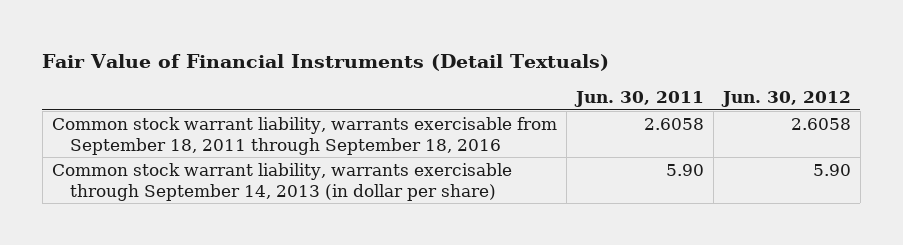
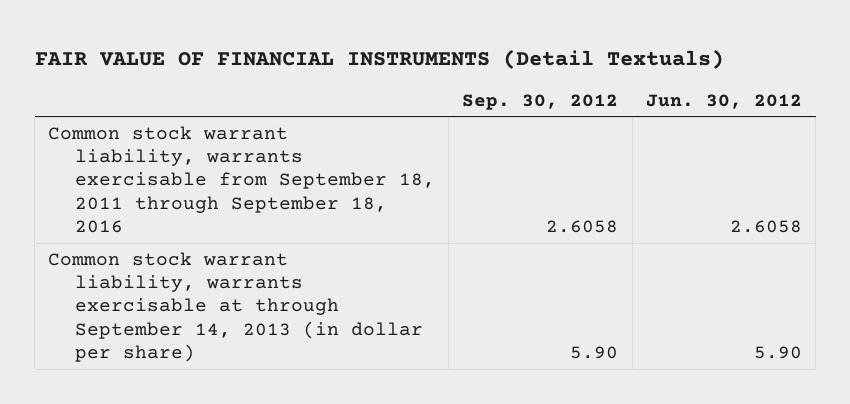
[42,54,610,72] Fair Value of Financial Instruments (Detail Textuals) -> [34,48,724,69] FAIR VALUE OF FINANCIAL INSTRUMENTS (Detail Textuals)
[573,91,704,108] Jun. 30, 2011 -> none
none -> [462,93,619,110] Sep. 30, 2012
[51,162,512,201] Common stock warrant liability, warrants exercisable through September 14, 2013 (in dollar per share) -> [48,251,423,363] Common stock warrant liability, warrants exercisable at through September 14, 2013 (in dollar per share)

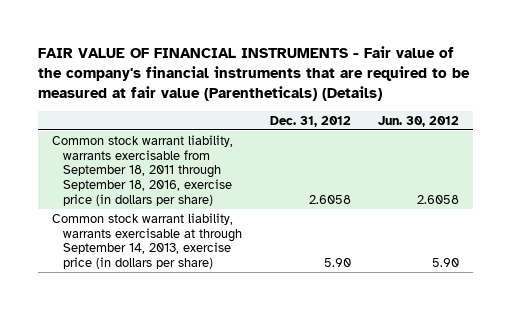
[34,48,724,69] FAIR VALUE OF FINANCIAL INSTRUMENTS (Detail Textuals) -> [38,46,471,102] FAIR VALUE OF FINANCIAL INSTRUMENTS - Fair value of the company's financial instruments that are required to be measured at fair value (Parentheticals) (Details)
[462,93,619,110] Sep. 30, 2012 -> none
none -> [269,115,351,127] Dec. 31, 2012
[48,125,435,234] Common stock warrant liability, warrants exercisable from September 18, 2011 through September 18, 2016 -> [51,134,233,207] Common stock warrant liability, warrants exercisable from September 18, 2011 through September 18, 2016, exercise price (in dollars per share)
[48,251,423,363] Common stock warrant liability, warrants exercisable at through September 14, 2013 (in dollar per share) -> [51,212,243,270] Common stock warrant liability, warrants exercisable at through September 14, 2013, exercise price (in dollars per share)

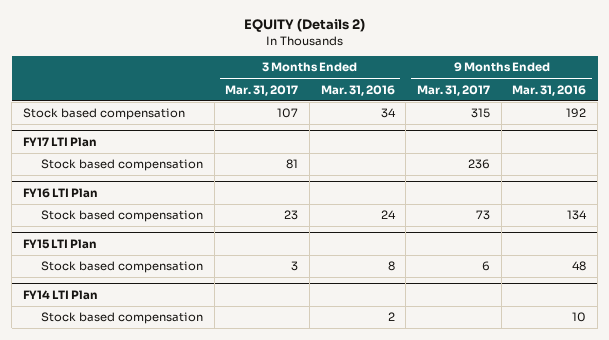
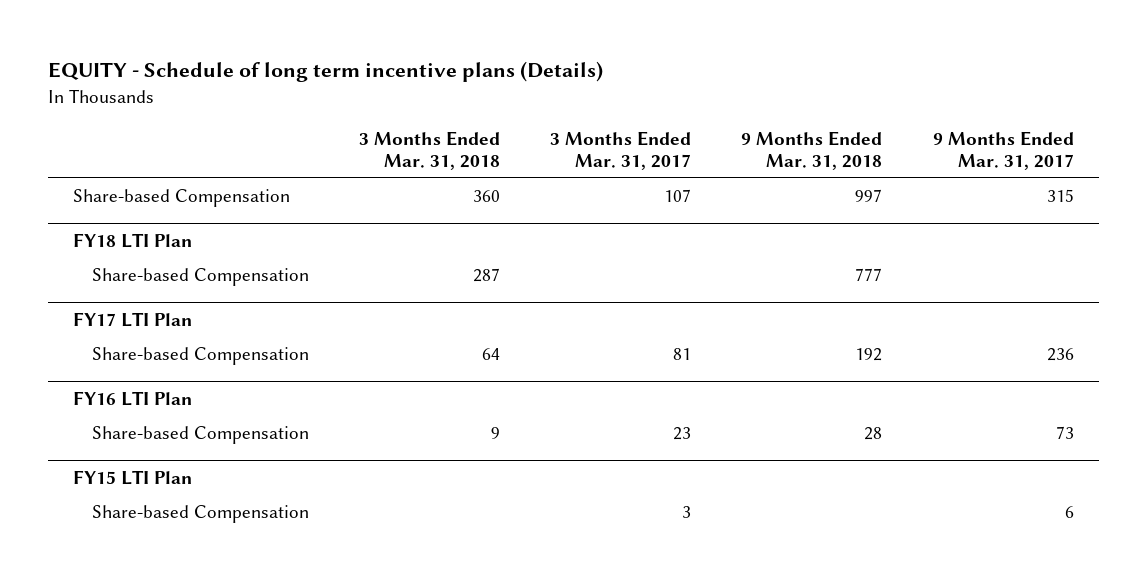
[243,18,365,33] EQUITY (Details 2) -> [48,61,604,83] EQUITY - Schedule of long term incentive plans (Details)
[320,84,395,96] Mar. 31, 2016 -> none
[512,84,587,96] Mar. 31, 2016 -> none
none -> [358,130,500,170] 3 Months Ended Mar. 31, 2018
none -> [741,130,883,170] 9 Months Ended Mar. 31, 2018
[22,108,185,121] Stock based compensation -> [73,189,291,208] Share-based Compensation
none -> [73,233,193,249] FY18 LTI Plan
none -> [91,268,309,287] Share-based Compensation
[40,159,203,172] Stock based compensation -> [91,347,309,366] Share-based Compensation
[40,210,203,223] Stock based compensation -> [91,426,309,445] Share-based Compensation
[22,290,98,301] FY14 LTI Plan -> none
[40,312,203,325] Stock based compensation -> none
[40,261,203,274] Stock based compensation -> [91,505,309,524] Share-based Compensation

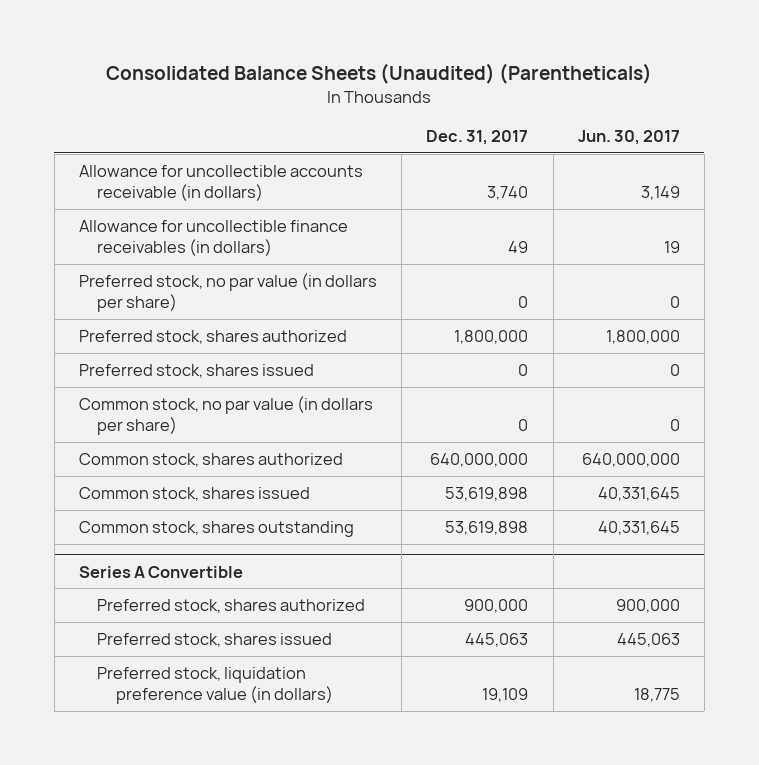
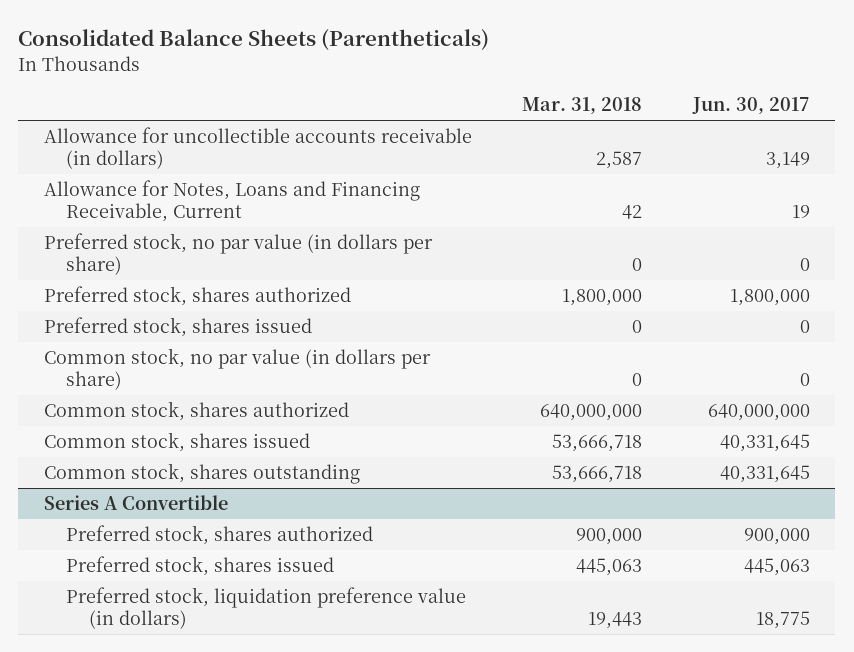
[106,63,653,85] Consolidated Balance Sheets (Unaudited) (Parentheticals) -> [18,29,490,52] Consolidated Balance Sheets (Parentheticals)
[426,130,529,146] Dec. 31, 2017 -> none
none -> [522,96,643,114] Mar. 31, 2018
[78,219,348,257] Allowance for uncollectible finance receivables (in dollars) -> [43,180,420,222] Allowance for Notes, Loans and Financing Receivable, Current

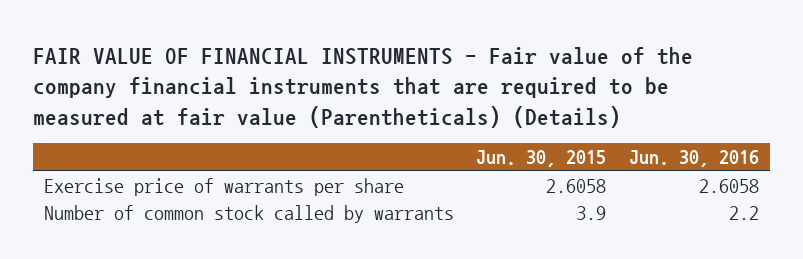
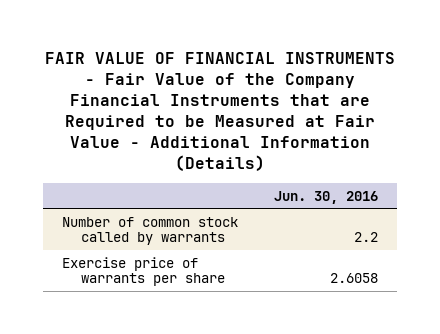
[32,46,693,128] FAIR VALUE OF FINANCIAL INSTRUMENTS - Fair value of the company financial instruments that are required to be measured at fair value (Parentheticals) (Details) -> [44,52,395,172] FAIR VALUE OF FINANCIAL INSTRUMENTS - Fair Value of the Company Financial Instruments that are Required to be Measured at Fair Value - Additional Information (Details)
[476,150,607,168] Jun. 30, 2015 -> none
[43,177,404,196] Exercise price of warrants per share -> [61,256,226,287] Exercise price of warrants per share

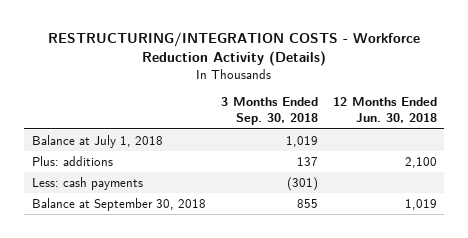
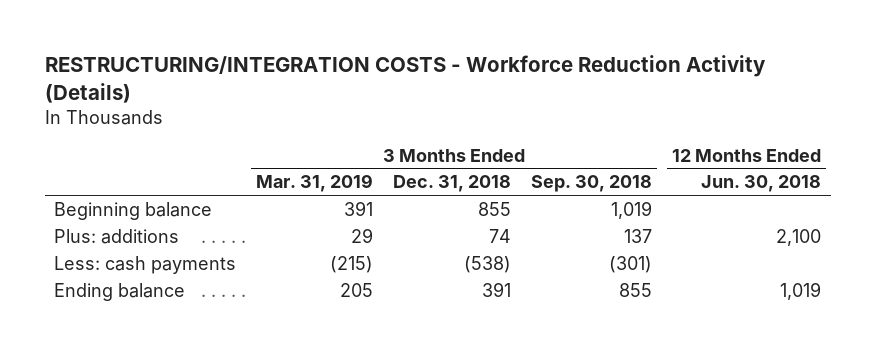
none -> [256,174,374,193] Mar. 31, 2019
none -> [393,175,512,193] Dec. 31, 2018
[31,135,163,149] Balance at July 1, 2018 -> [54,201,213,220] Beginning balance
[31,198,206,212] Balance at September 30, 2018 -> [54,282,186,301] Ending balance

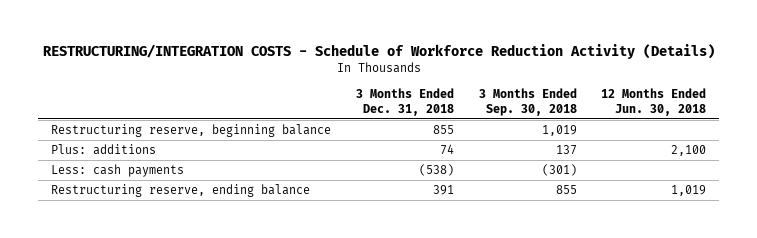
[44,55,766,103] RESTRUCTURING/INTEGRATION COSTS - Workforce Reduction Activity (Details) -> [42,44,715,60] RESTRUCTURING/INTEGRATION COSTS - Schedule of Workforce Reduction Activity (Details)
[256,174,374,193] Mar. 31, 2019 -> none
[54,201,213,220] Beginning balance -> [50,124,331,138] Restructuring reserve, beginning balance
[54,282,186,301] Ending balance -> [50,184,310,198] Restructuring reserve, ending balance

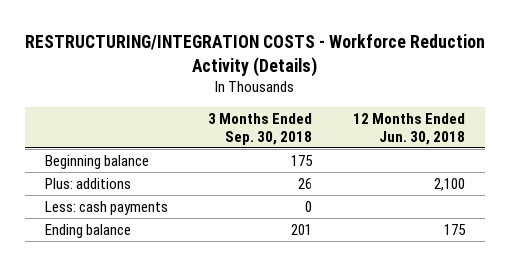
[42,44,715,60] RESTRUCTURING/INTEGRATION COSTS - Schedule of Workforce Reduction Activity (Details) -> [24,34,485,77] RESTRUCTURING/INTEGRATION COSTS - Workforce Reduction Activity (Details)
[355,88,454,116] 3 Months Ended Dec. 31, 2018 -> none
[50,124,331,138] Restructuring reserve, beginning balance -> [44,154,149,169] Beginning balance
[541,125,577,137] 1,019 -> [291,154,314,166] 175
[555,145,577,156] 137 -> [298,177,313,189] 26
[541,164,577,177] (301) -> [305,200,313,212] 0
[50,184,310,198] Restructuring reserve, ending balance -> [44,223,131,238] Ending balance
[555,185,577,195] 855 -> [291,223,313,235] 201
[671,185,707,197] 1,019 -> [443,223,466,235] 175

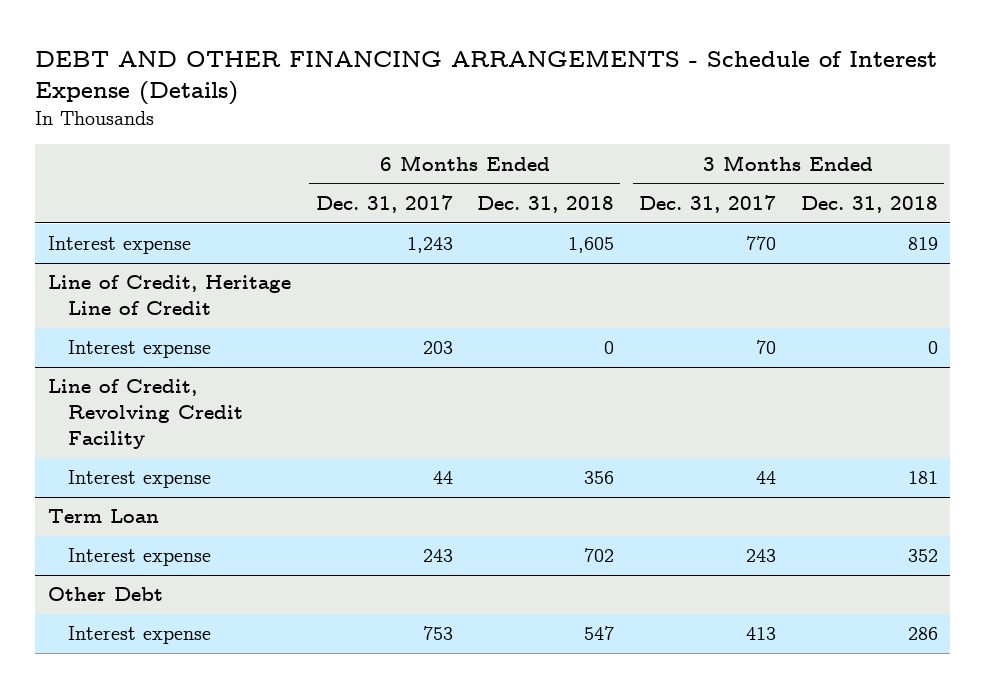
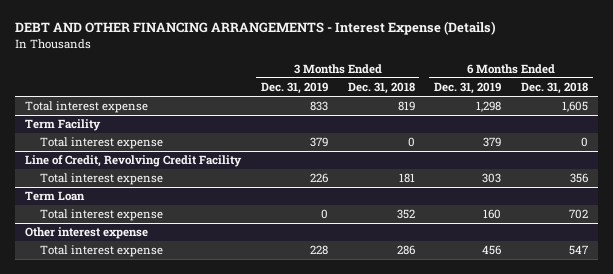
[35,49,938,105] DEBT AND OTHER FINANCING ARRANGEMENTS - Schedule of Interest Expense (Details) -> [14,21,496,36] DEBT AND OTHER FINANCING ARRANGEMENTS - Interest Expense (Details)
[315,194,453,213] Dec. 31, 2017 -> none
[638,194,776,213] Dec. 31, 2017 -> none
none -> [260,81,328,94] Dec. 31, 2019
none -> [434,81,502,94] Dec. 31, 2019
[47,275,291,316] Line of Credit, Heritage Line of Credit -> none
[47,236,191,255] Interest expense -> [24,101,148,114] Total interest expense
none -> [24,119,101,132] Term Facility
[67,340,211,359] Interest expense -> [40,137,164,150] Total interest expense
[67,470,211,489] Interest expense -> [40,173,164,186] Total interest expense
[67,548,211,567] Interest expense -> [40,209,164,222] Total interest expense
[47,587,163,602] Other Debt -> [24,227,148,240] Other interest expense
[67,626,211,645] Interest expense -> [40,245,164,258] Total interest expense

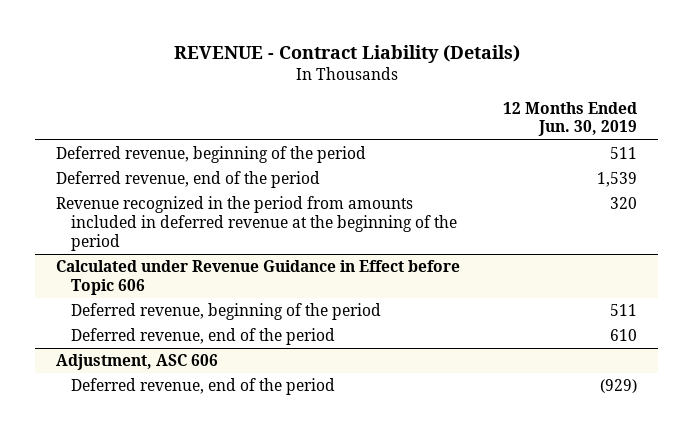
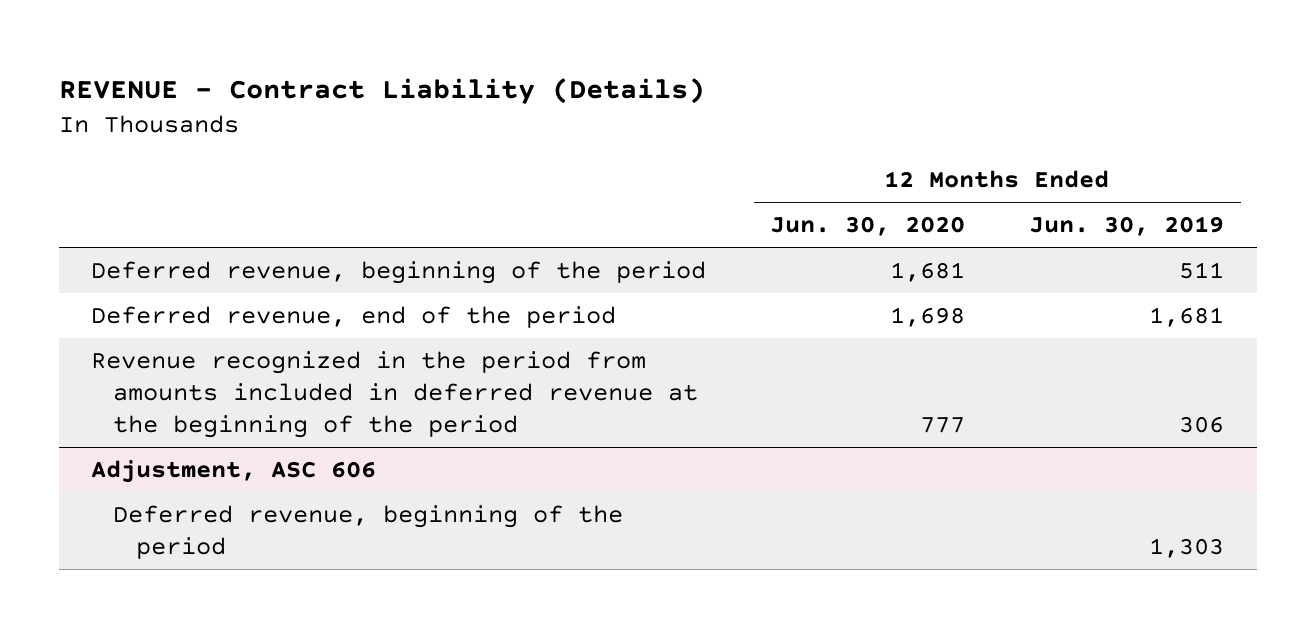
none -> [770,216,966,237] Jun. 30, 2020
[56,260,461,296] Calculated under Revenue Guidance in Effect before Topic 606 -> none
[71,303,382,321] Deferred revenue, beginning of the period -> none
[71,328,336,346] Deferred revenue, end of the period -> none
[596,172,637,188] 1,539 -> [1149,306,1225,327] 1,681
[609,197,637,210] 320 -> [1179,416,1225,434] 306
[71,378,336,396] Deferred revenue, end of the period -> [113,504,624,560] Deferred revenue, beginning of the period
[599,379,637,394] (929) -> [1149,538,1225,559] 1,303

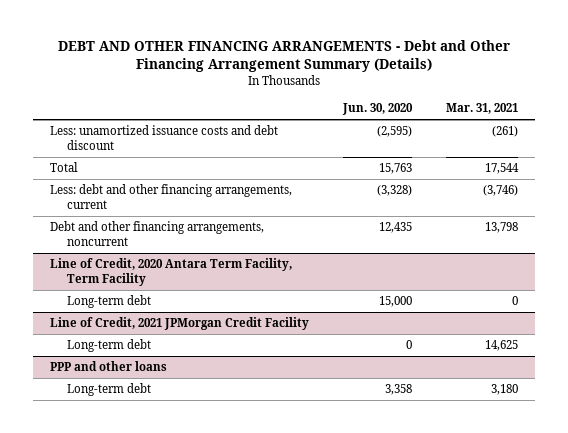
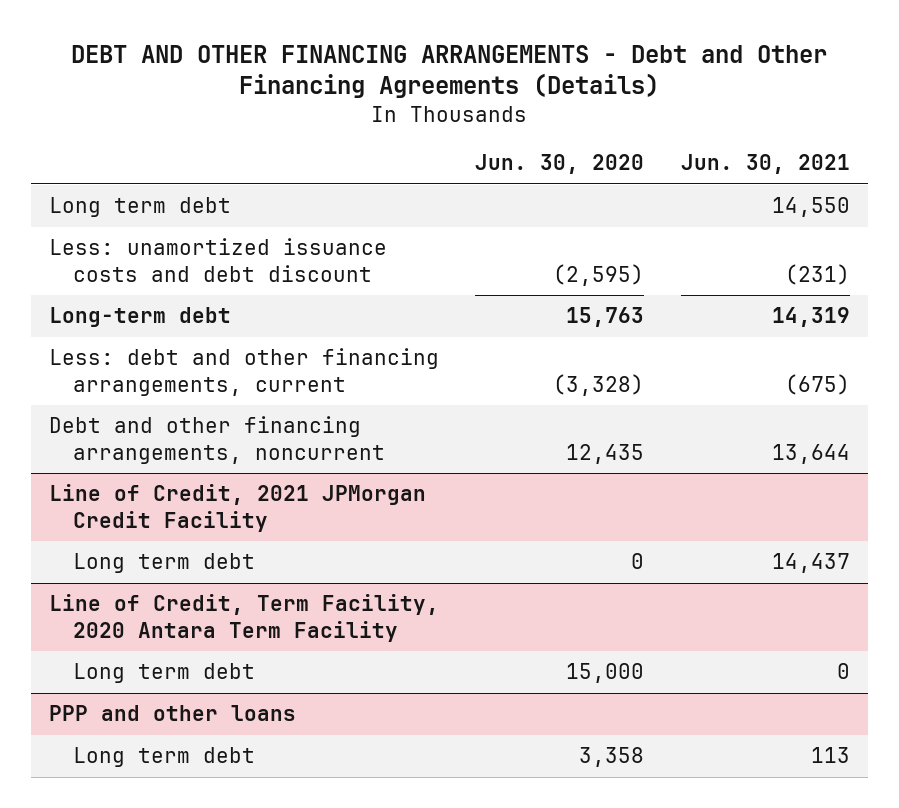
[57,40,510,73] DEBT AND OTHER FINANCING ARRANGEMENTS - Debt and Other Financing Arrangement Summary (Details) -> [71,44,828,99] DEBT AND OTHER FINANCING ARRANGEMENTS - Debt and Other Financing Agreements (Details)
[445,103,518,115] Mar. 31, 2021 -> none
none -> [680,154,850,175] Jun. 30, 2021
none -> [49,197,232,218] Long term debt
[50,162,79,173] Total -> [49,307,232,328] Long-term debt
[50,258,293,287] Line of Credit, 2020 Antara Term Facility, Term Facility -> none
[67,295,152,309] Long-term debt -> none
[67,339,152,353] Long-term debt -> [73,553,256,574] Long term debt
none -> [49,594,440,642] Line of Credit, Term Facility, 2020 Antara Term Facility
none -> [73,663,256,684] Long term debt
[67,383,152,397] Long-term debt -> [73,747,256,768] Long term debt

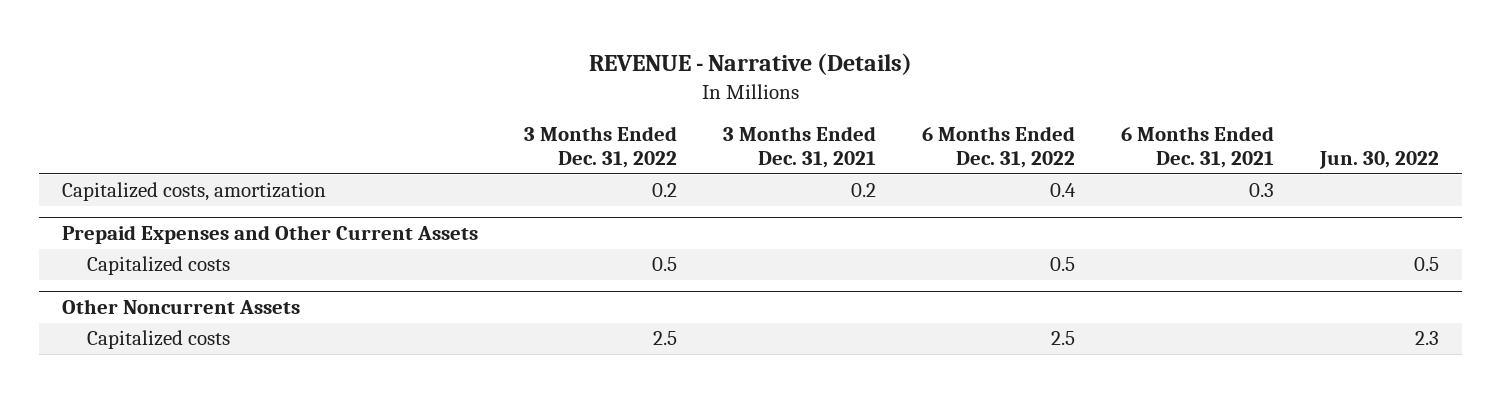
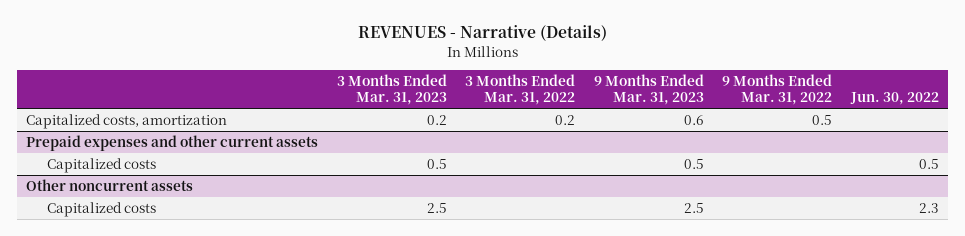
[588,53,912,76] REVENUE - Narrative (Details) -> [357,25,607,42] REVENUES - Narrative (Details)
[524,126,678,169] 3 Months Ended Dec. 31, 2022 -> none
[723,126,877,169] 3 Months Ended Dec. 31, 2021 -> none
[922,126,1076,169] 6 Months Ended Dec. 31, 2022 -> none
[1121,126,1275,169] 6 Months Ended Dec. 31, 2021 -> none
none -> [336,74,447,106] 3 Months Ended Mar. 31, 2023
none -> [465,74,576,106] 3 Months Ended Mar. 31, 2022
none -> [593,74,704,106] 9 Months Ended Mar. 31, 2023
none -> [722,74,833,106] 9 Months Ended Mar. 31, 2022
[62,225,479,245] Prepaid Expenses and Other Current Assets -> [26,134,319,151] Prepaid expenses and other current assets
[62,299,301,315] Other Noncurrent Assets -> [26,178,194,191] Other noncurrent assets

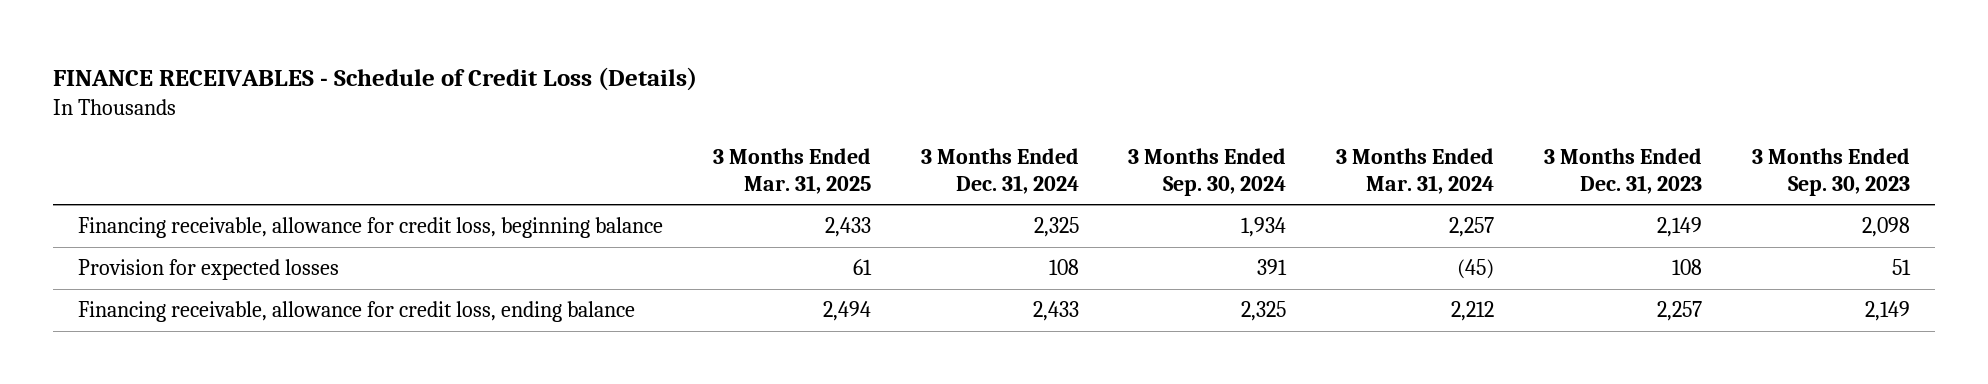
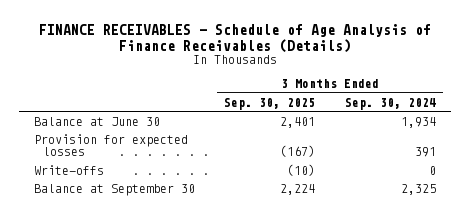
[53,67,698,92] FINANCE RECEIVABLES - Schedule of Credit Loss (Details) -> [38,23,431,53] FINANCE RECEIVABLES - Schedule of Age Analysis of Finance Receivables (Details)
[712,148,871,194] 3 Months Ended Mar. 31, 2025 -> none
[920,148,1079,194] 3 Months Ended Dec. 31, 2024 -> none
[1336,148,1495,194] 3 Months Ended Mar. 31, 2024 -> none
[1544,148,1703,194] 3 Months Ended Dec. 31, 2023 -> none
[1752,148,1911,196] 3 Months Ended Sep. 30, 2023 -> none
none -> [224,97,316,110] Sep. 30, 2025
[77,217,663,239] Financing receivable, allowance for credit loss, beginning balance -> [33,116,160,126] Balance at June 30
none -> [33,164,104,175] Write-offs
[77,301,635,323] Financing receivable, allowance for credit loss, ending balance -> [33,183,195,196] Balance at September 30

